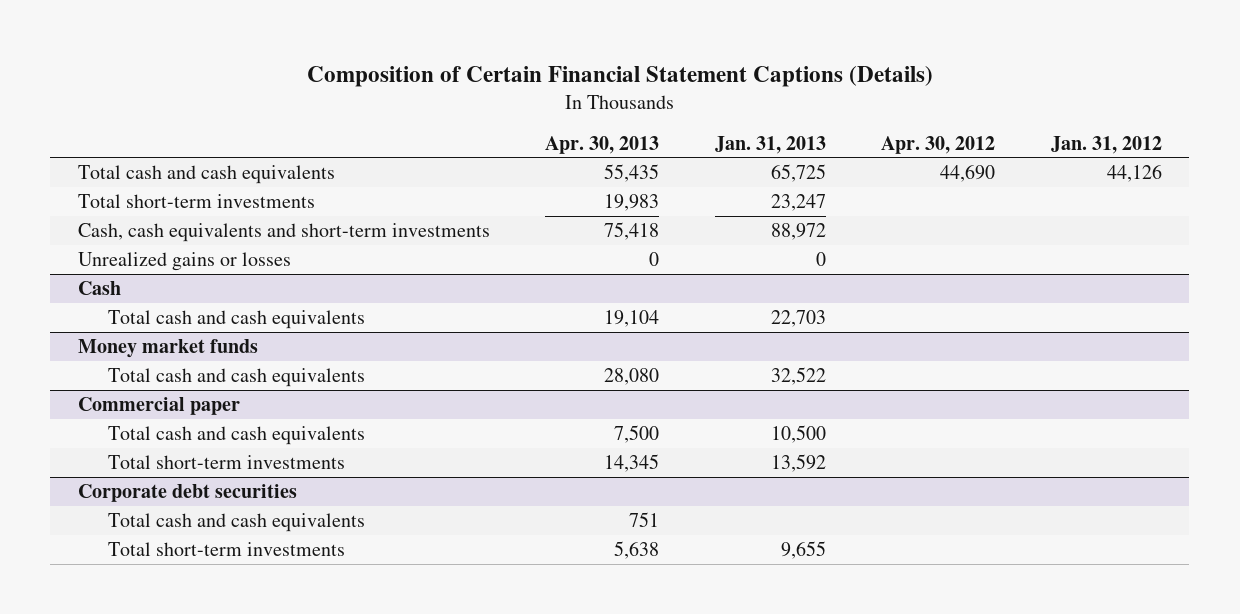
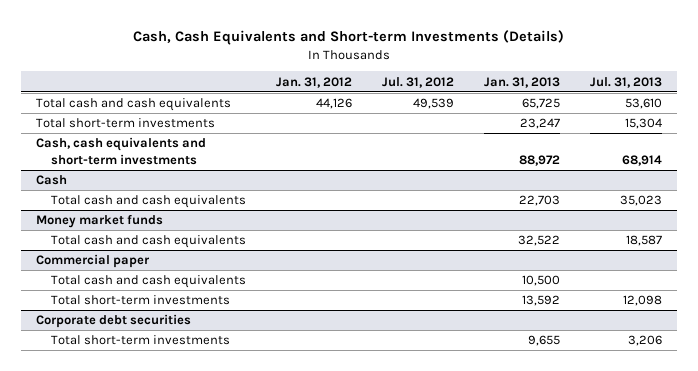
[306,65,933,87] Composition of Certain Financial Statement Captions (Details) -> [133,30,565,46] Cash, Cash Equivalents and Short-term Investments (Details)
[545,135,660,154] Apr. 30, 2013 -> none
[881,135,996,154] Apr. 30, 2012 -> none
none -> [381,76,454,88] Jul. 31, 2012
none -> [590,76,663,88] Jul. 31, 2013
[78,251,292,271] Unrealized gains or losses -> none
[107,512,365,532] Total cash and cash equivalents -> none

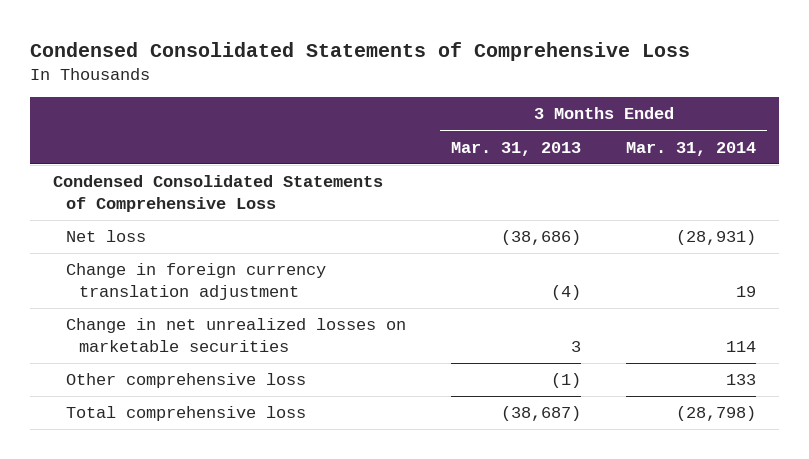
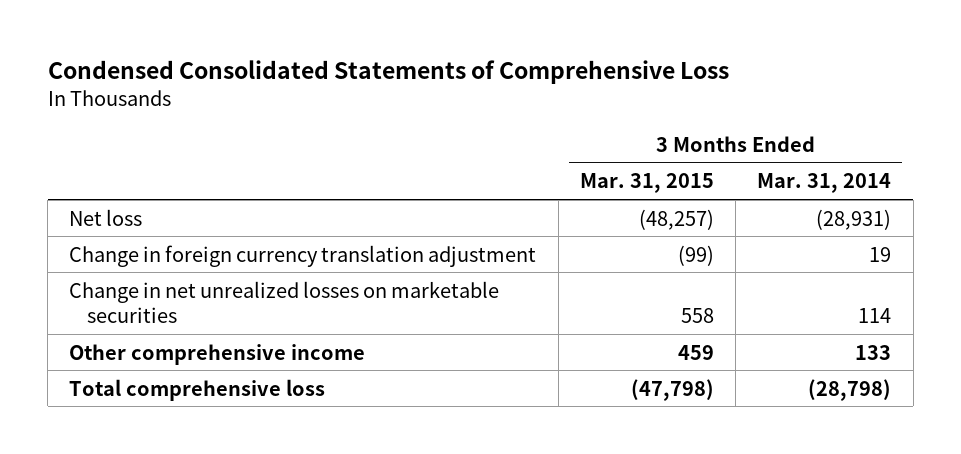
[450,141,581,156] Mar. 31, 2013 -> none
none -> [579,173,714,194] Mar. 31, 2015
[52,175,383,213] Condensed Consolidated Statements of Comprehensive Loss -> none
[65,373,306,389] Other comprehensive loss -> [69,343,366,365] Other comprehensive income

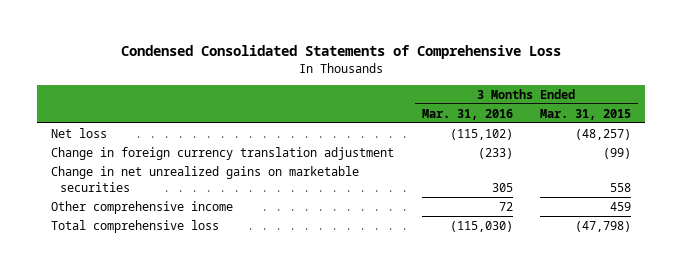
[757,173,892,194] Mar. 31, 2014 -> none
none -> [421,108,513,120] Mar. 31, 2016
[69,280,500,324] Change in net unrealized losses on marketable securities -> [50,165,359,192] Change in net unrealized gains on marketable securities

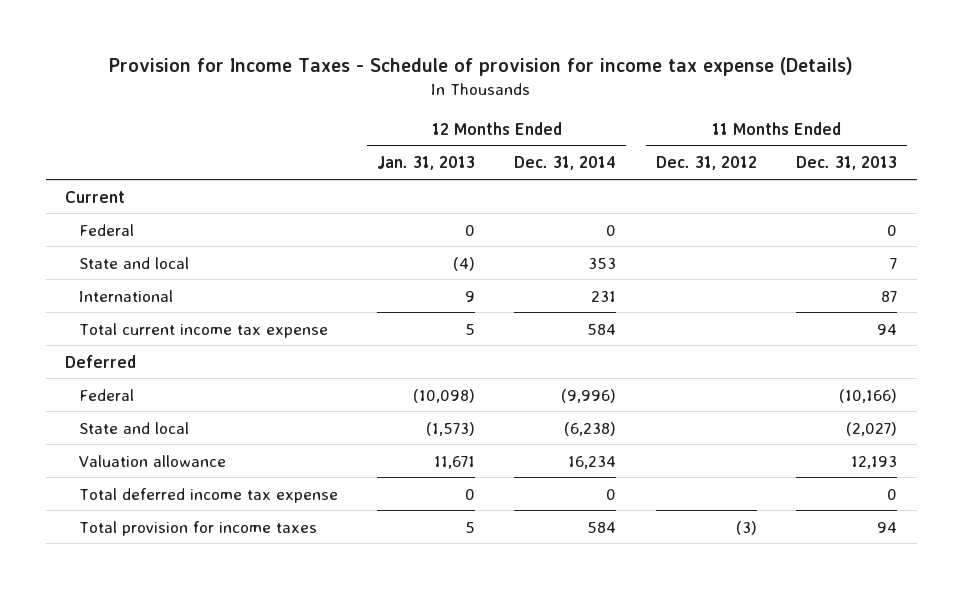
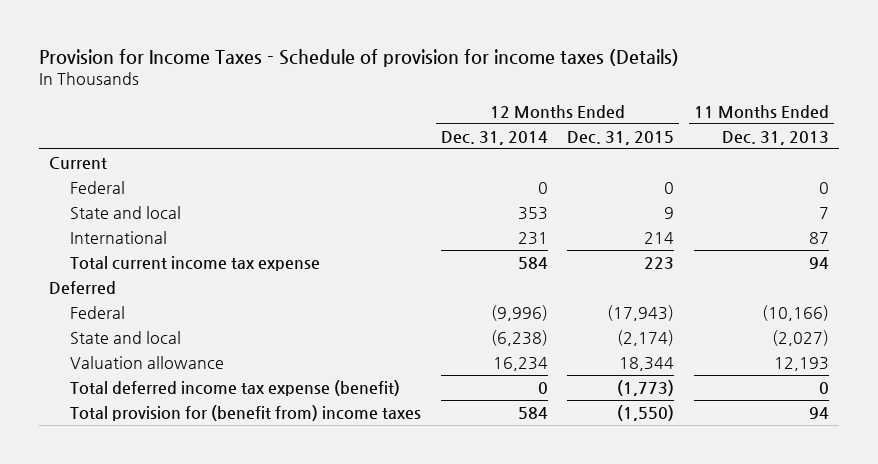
[109,57,854,77] Provision for Income Taxes - Schedule of provision for income tax expense (Details) -> [39,48,680,67] Provision for Income Taxes - Schedule of provision for income taxes (Details)
[377,156,476,171] Jan. 31, 2013 -> none
[655,156,757,171] Dec. 31, 2012 -> none
none -> [567,130,675,145] Dec. 31, 2015
[78,487,338,503] Total deferred income tax expense -> [70,379,401,396] Total deferred income tax expense (benefit)
[78,520,317,536] Total provision for income taxes -> [70,404,422,421] Total provision for (benefit from) income taxes

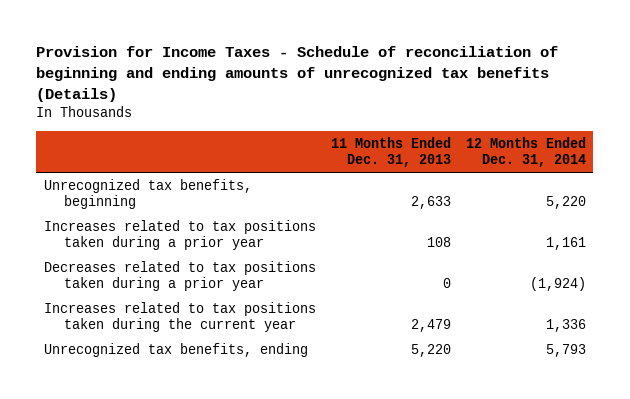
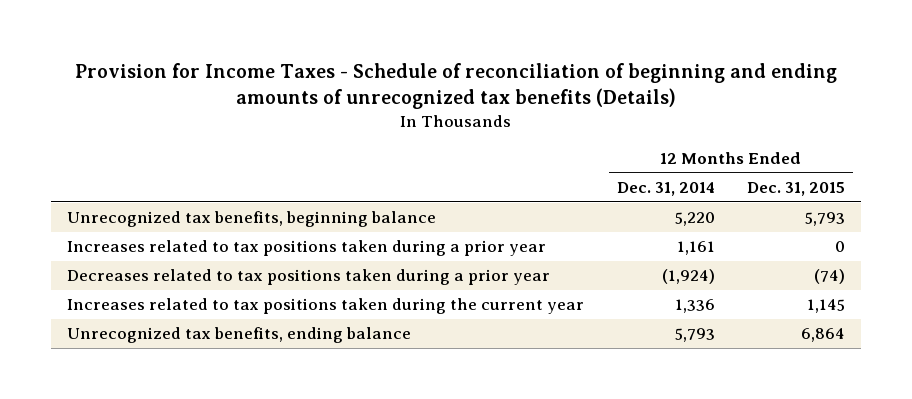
[330,136,451,167] 11 Months Ended Dec. 31, 2013 -> none
none -> [746,182,845,197] Dec. 31, 2015
[43,179,252,209] Unrecognized tax benefits, beginning -> [67,211,437,228] Unrecognized tax benefits, beginning balance
[43,343,308,358] Unrecognized tax benefits, ending -> [67,327,412,344] Unrecognized tax benefits, ending balance

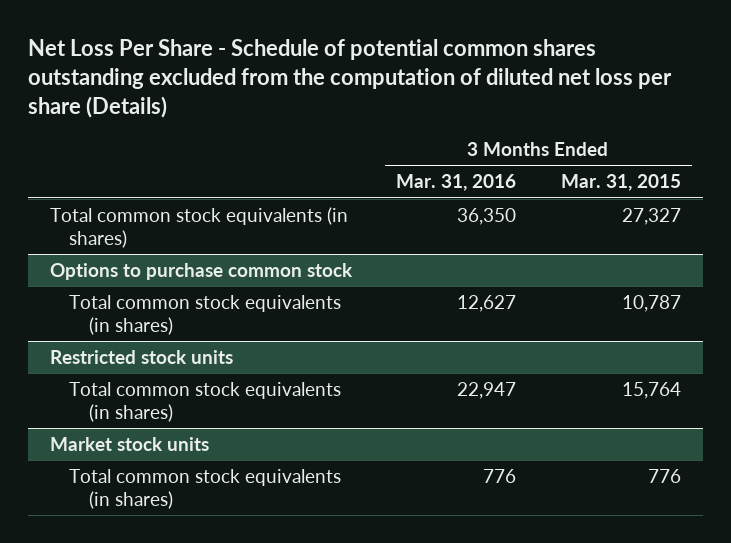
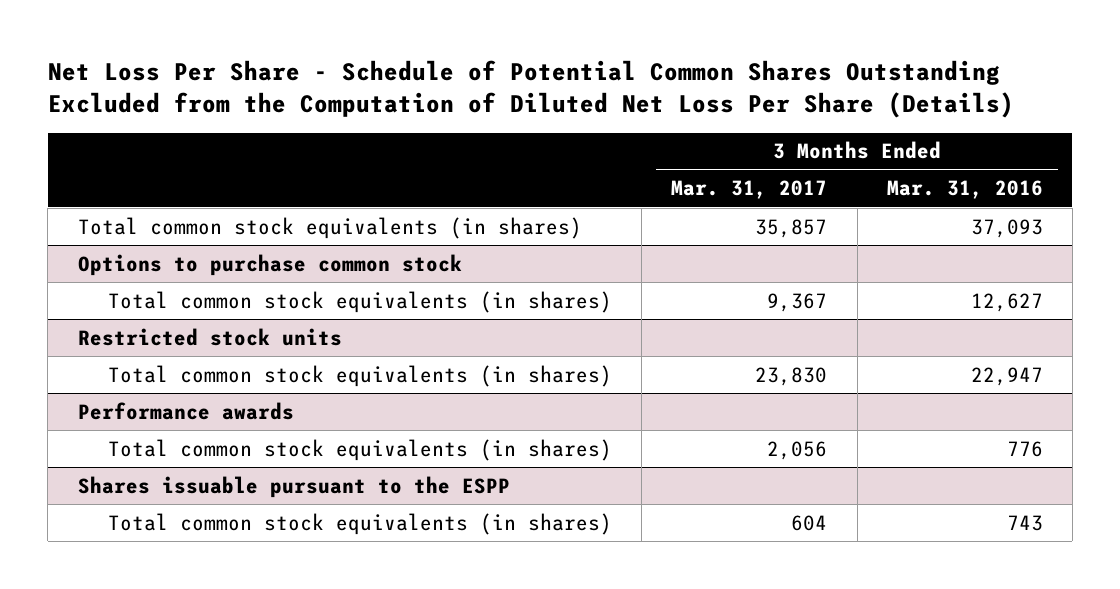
[27,39,672,119] Net Loss Per Share - Schedule of potential common shares outstanding excluded from the computation of diluted net loss per share (Details) -> [47,59,1014,119] Net Loss Per Share - Schedule of Potential Common Shares Outstanding Excluded from the Computation of Diluted Net Loss Per Share (Details)
[560,174,681,192] Mar. 31, 2015 -> none
none -> [671,180,828,200] Mar. 31, 2017
[457,207,517,225] 36,350 -> [970,218,1043,238] 37,093
[49,436,209,451] Market stock units -> none
none -> [77,401,294,420] Performance awards
none -> [77,475,510,498] Shares issuable pursuant to the ESPP
none -> [107,512,612,535] Total common stock equivalents (in shares)

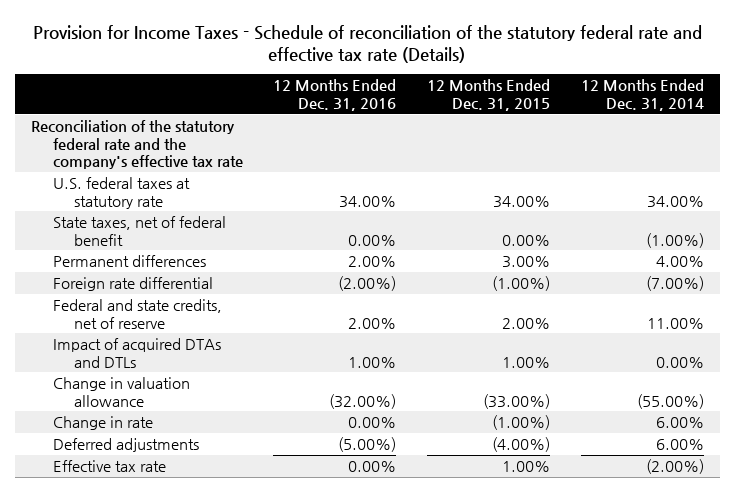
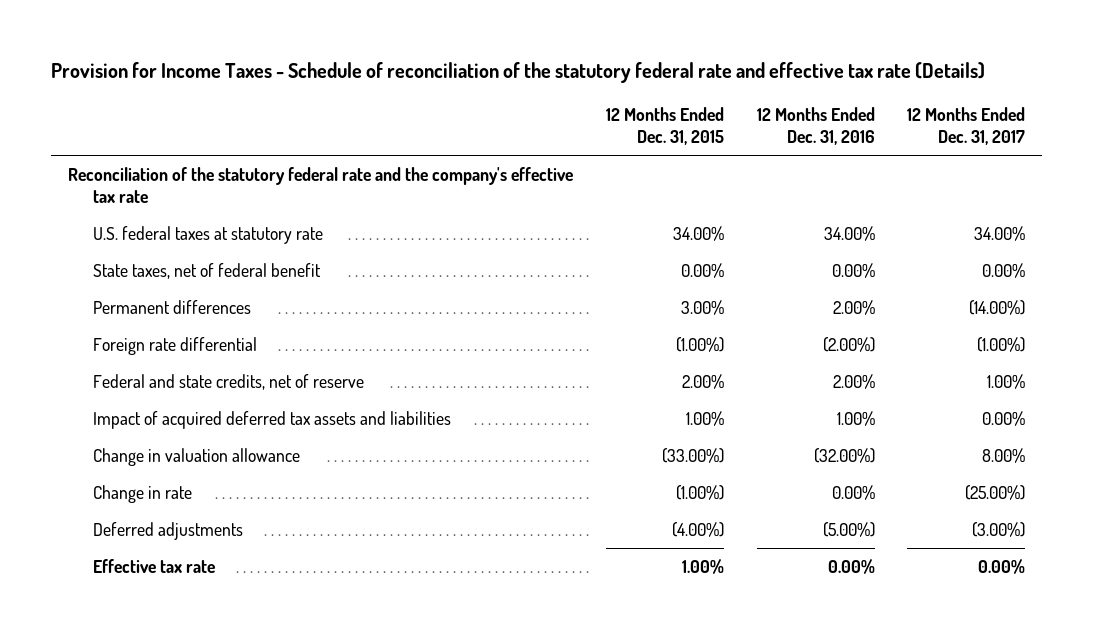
[581,79,705,111] 12 Months Ended Dec. 31, 2014 -> none
none -> [907,106,1026,146] 12 Months Ended Dec. 31, 2017
[52,337,221,368] Impact of acquired DTAs and DTLs -> [93,410,452,429] Impact of acquired deferred tax assets and liabilities

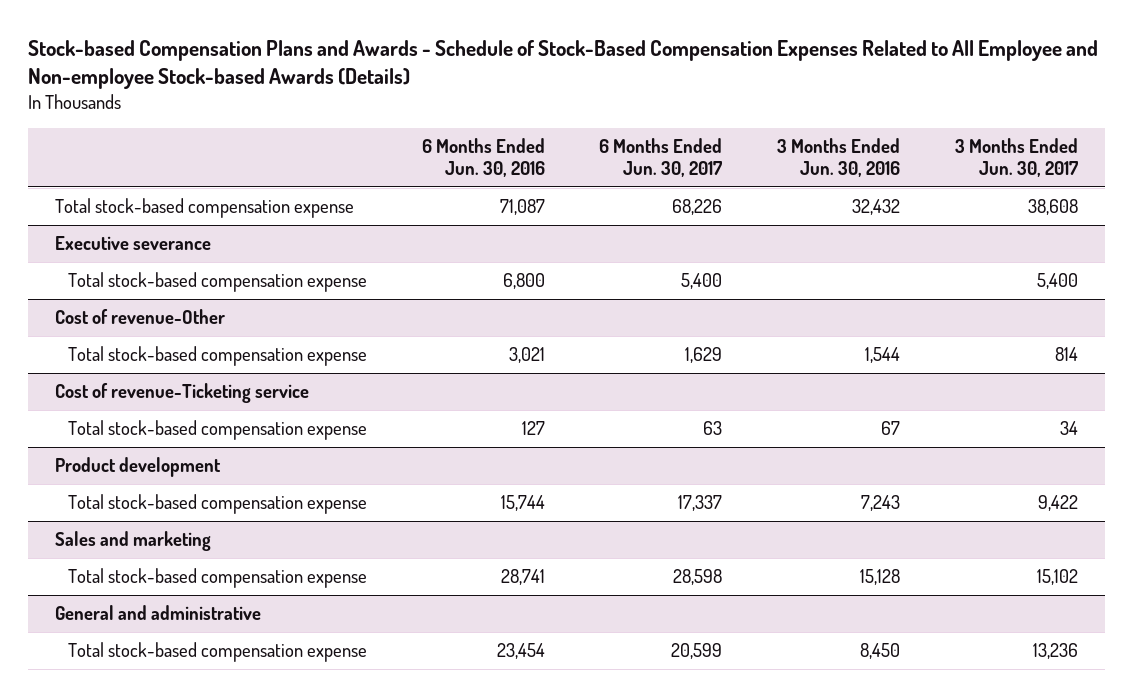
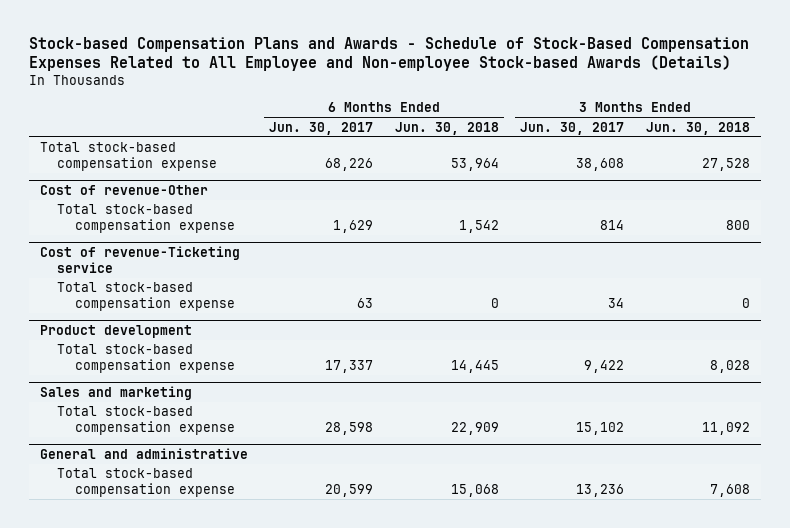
[421,137,545,178] 6 Months Ended Jun. 30, 2016 -> none
[777,137,901,178] 3 Months Ended Jun. 30, 2016 -> none
none -> [394,121,499,135] Jun. 30, 2018
none -> [646,121,751,135] Jun. 30, 2018
[54,236,211,251] Executive severance -> none
[67,272,367,293] Total stock-based compensation expense -> none

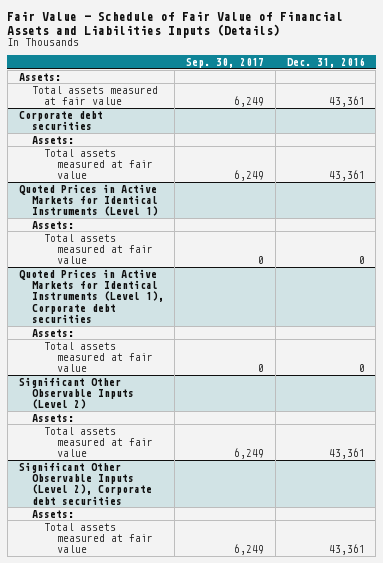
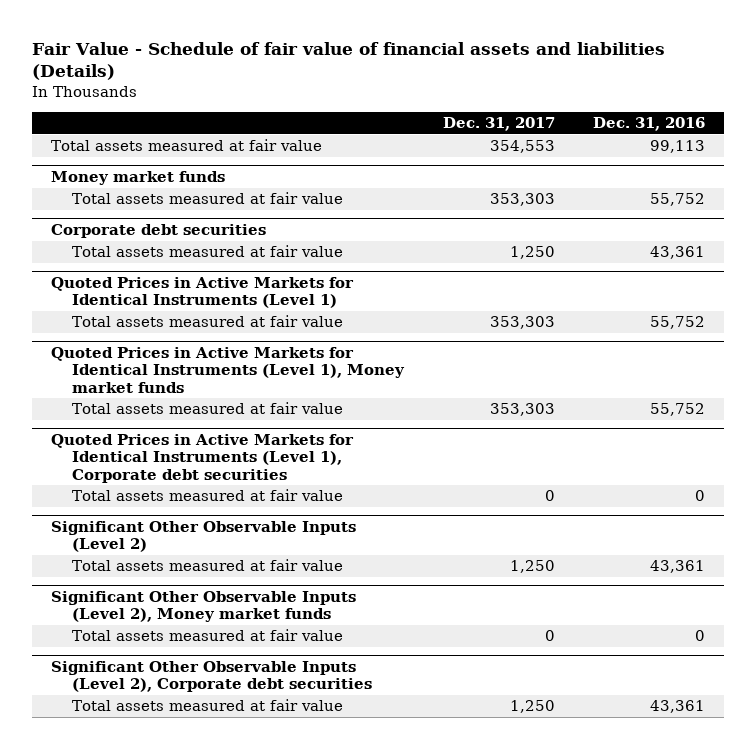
[7,10,344,38] Fair Value - Schedule of Fair Value of Financial Assets and Liabilities Inputs (Details) -> [31,41,665,81] Fair Value - Schedule of fair value of financial assets and liabilities (Details)
[186,57,265,68] Sep. 30, 2017 -> none
none -> [442,116,555,131] Dec. 31, 2017
[18,72,61,81] Assets: -> none
[328,96,365,108] 43,361 -> [649,140,705,154] 99,113
none -> [51,170,226,185] Money market funds
none -> [72,192,344,205] Total assets measured at fair value
[31,135,74,144] Assets: -> none
[31,220,74,229] Assets: -> none
[358,256,365,265] 0 -> [649,316,705,330] 55,752
none -> [51,346,406,393] Quoted Prices in Active Markets for Identical Instruments (Level 1), Money market funds
none -> [72,402,344,415] Total assets measured at fair value
[31,328,74,337] Assets: -> none
[31,413,74,422] Assets: -> none
none -> [51,590,357,623] Significant Other Observable Inputs (Level 2), Money market funds
none -> [72,629,344,642] Total assets measured at fair value
[31,509,74,518] Assets: -> none

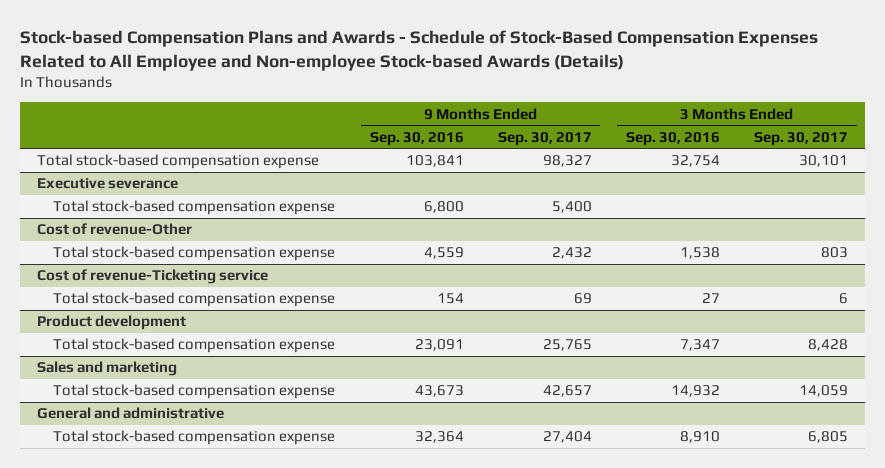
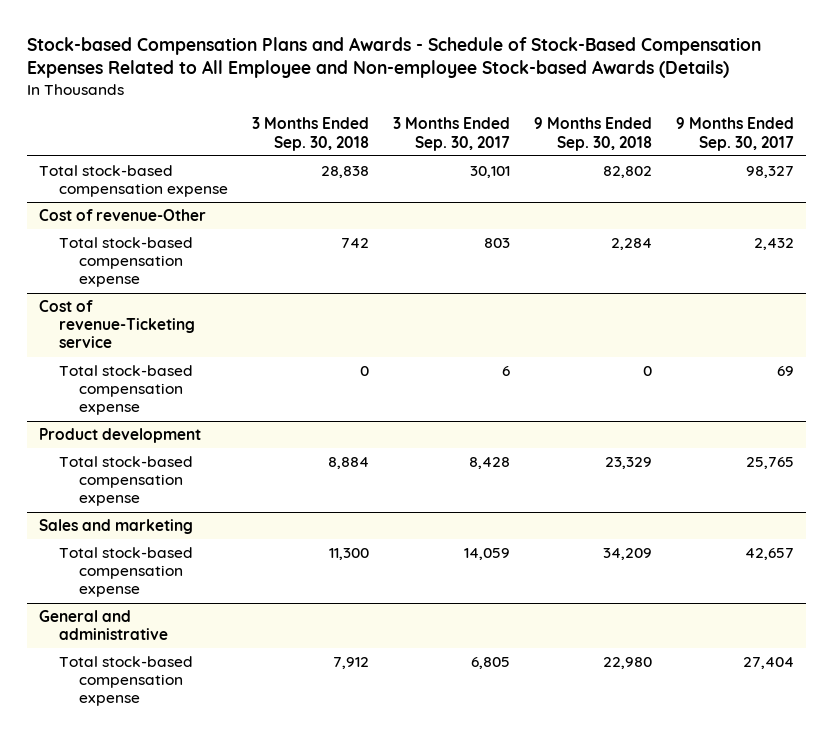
[369,131,464,146] Sep. 30, 2016 -> none
[625,131,720,146] Sep. 30, 2016 -> none
none -> [252,117,370,151] 3 Months Ended Sep. 30, 2018
none -> [534,117,653,151] 9 Months Ended Sep. 30, 2018
[36,178,178,190] Executive severance -> none
[53,200,336,216] Total stock-based compensation expense -> none

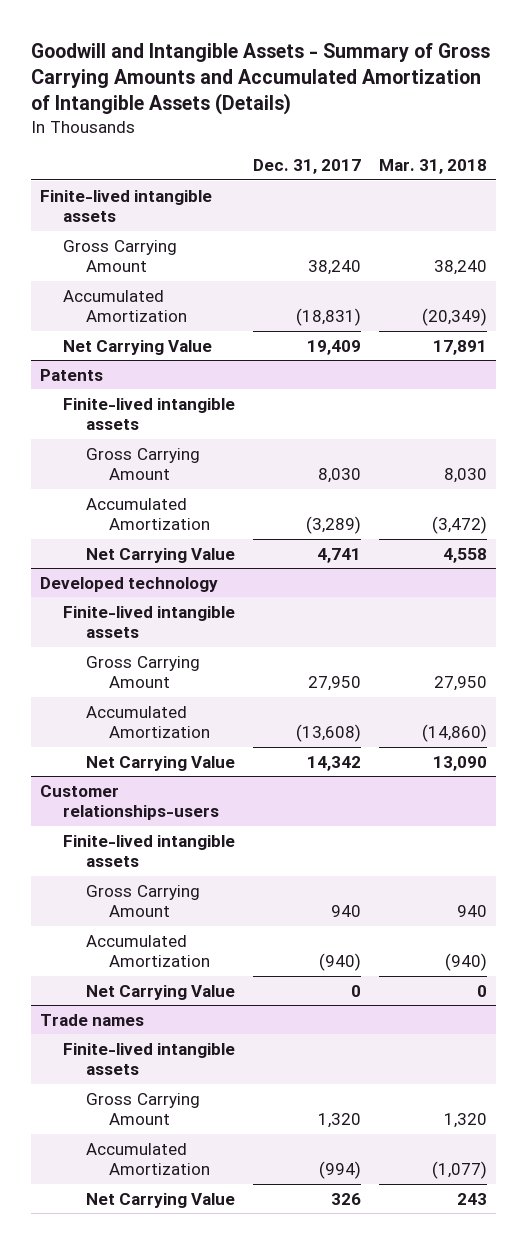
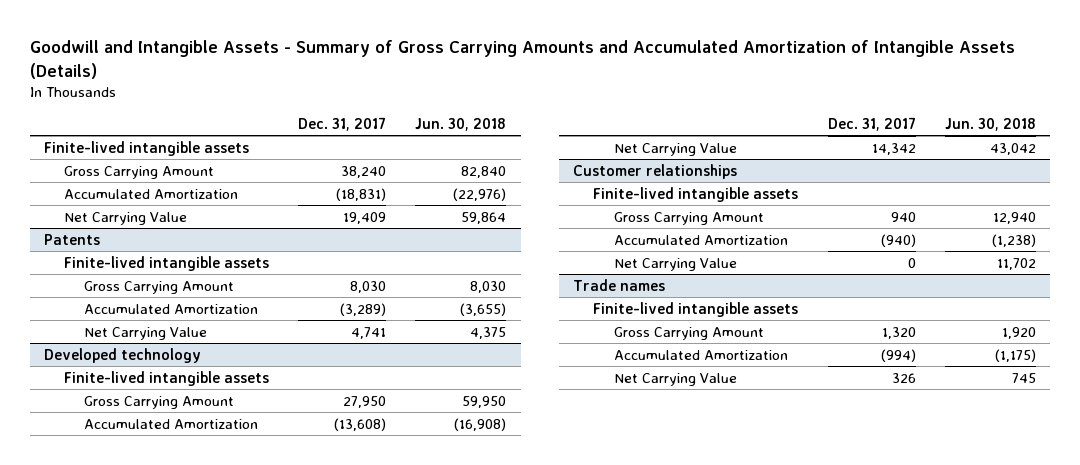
[379,158,488,174] Mar. 31, 2018 -> none
none -> [415,117,507,131] Jun. 30, 2018
[40,784,220,821] Customer relationships-users -> [573,163,738,179] Customer relationships

